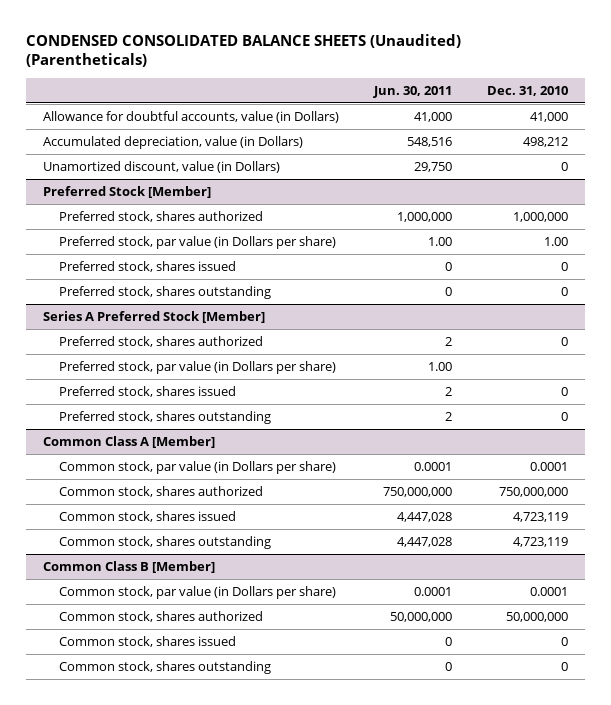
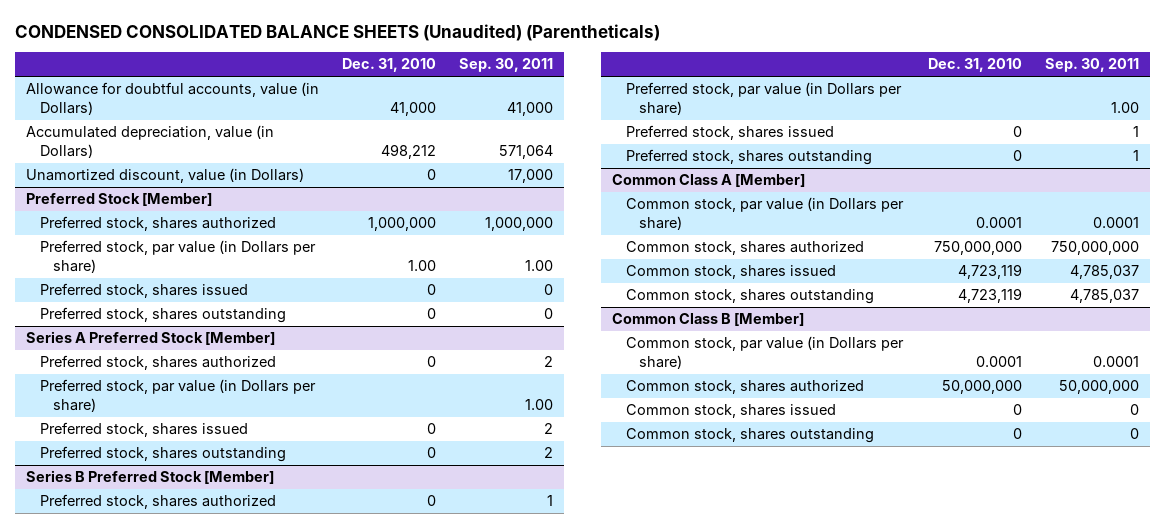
[372,85,452,98] Jun. 30, 2011 -> none
none -> [458,58,553,73] Sep. 30, 2011
none -> [26,470,275,485] Series B Preferred Stock [Member]
none -> [39,494,276,510] Preferred stock, shares authorized
none -> [625,82,902,116] Preferred stock, par value (in Dollars per share)
none -> [625,125,834,141] Preferred stock, shares issued
none -> [625,149,872,166] Preferred stock, shares outstanding

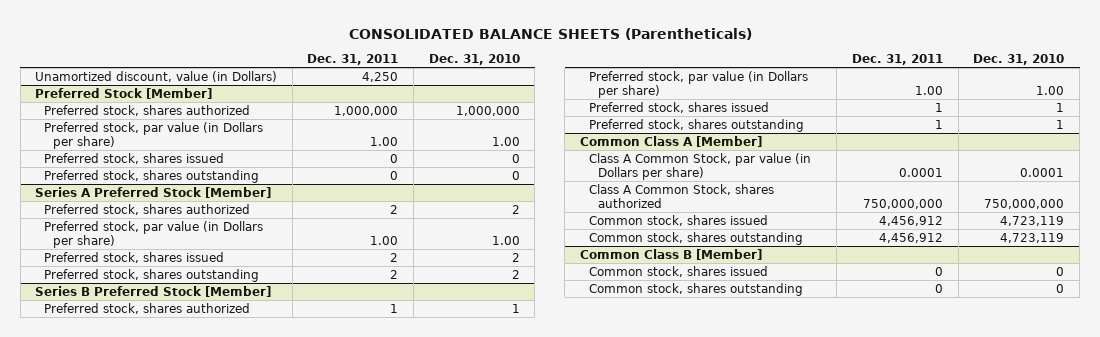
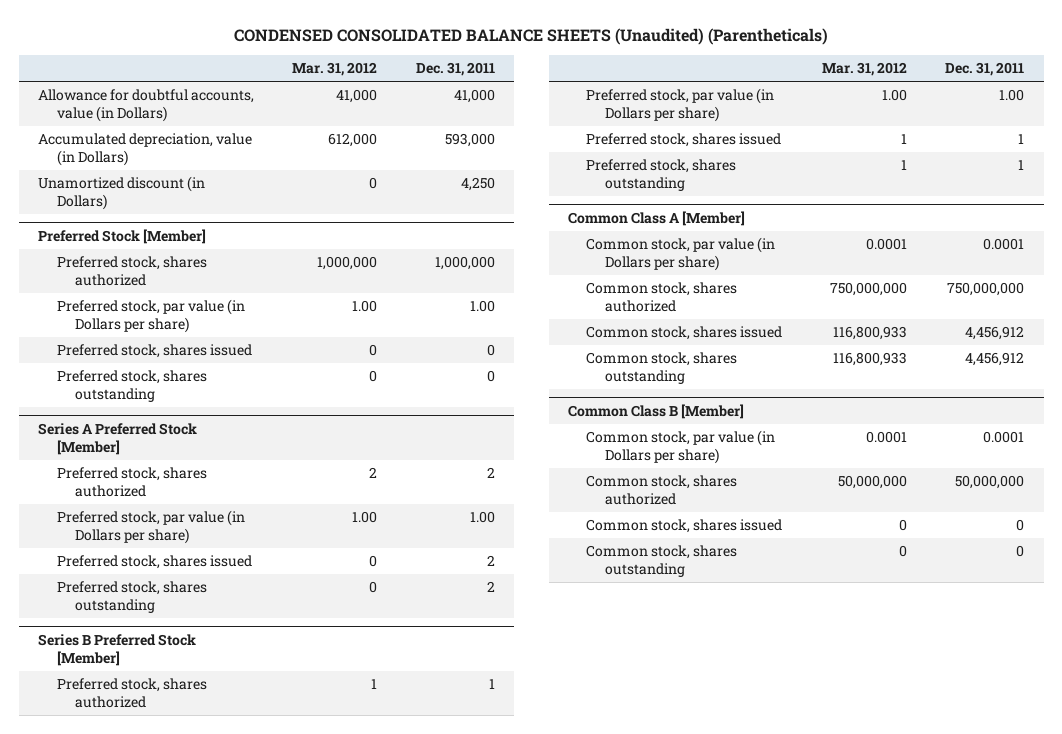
[348,27,752,40] CONSOLIDATED BALANCE SHEETS (Parentheticals) -> [234,27,829,45] CONDENSED CONSOLIDATED BALANCE SHEETS (Unaudited) (Parentheticals)
[428,54,520,66] Dec. 31, 2010 -> none
none -> [292,61,378,76] Mar. 31, 2012
none -> [38,89,255,123] Allowance for doubtful accounts, value (in Dollars)
none -> [38,133,253,167] Accumulated depreciation, value (in Dollars)
[35,70,278,82] Unamortized discount, value (in Dollars) -> [38,176,206,211] Unamortized discount (in Dollars)
[588,152,811,180] Class A Common Stock, par value (in Dollars per share) -> [586,237,776,272] Common stock, par value (in Dollars per share)
[588,183,774,208] Class A Common Stock, shares authorized -> [586,282,738,313] Common stock, shares authorized
none -> [586,430,776,465] Common stock, par value (in Dollars per share)
none -> [586,475,738,506] Common stock, shares authorized

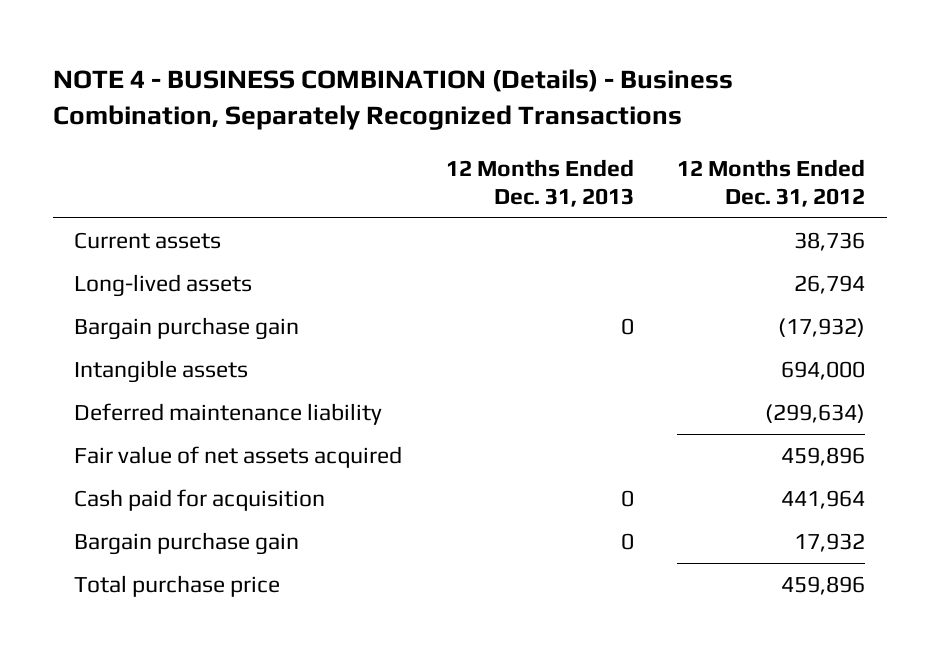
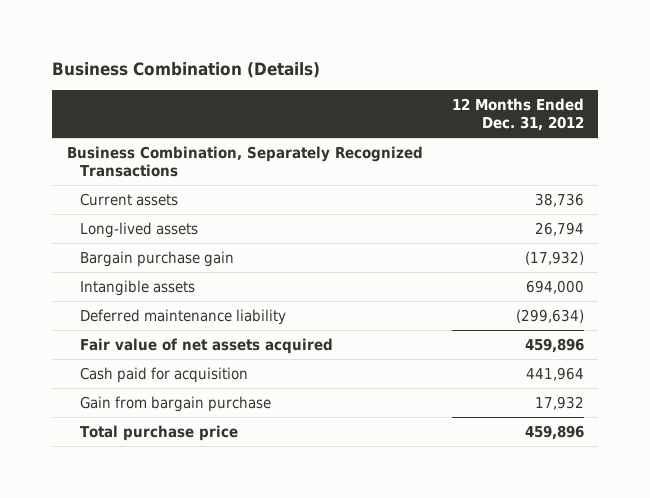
[52,69,733,130] NOTE 4 - BUSINESS COMBINATION (Details) - Business Combination, Separately Recognized Transactions -> [52,62,321,79] Business Combination (Details)
[445,158,634,208] 12 Months Ended Dec. 31, 2013 -> none
none -> [66,145,423,177] Business Combination, Separately Recognized Transactions
[74,531,300,555] Bargain purchase gain -> [79,395,271,412] Gain from bargain purchase

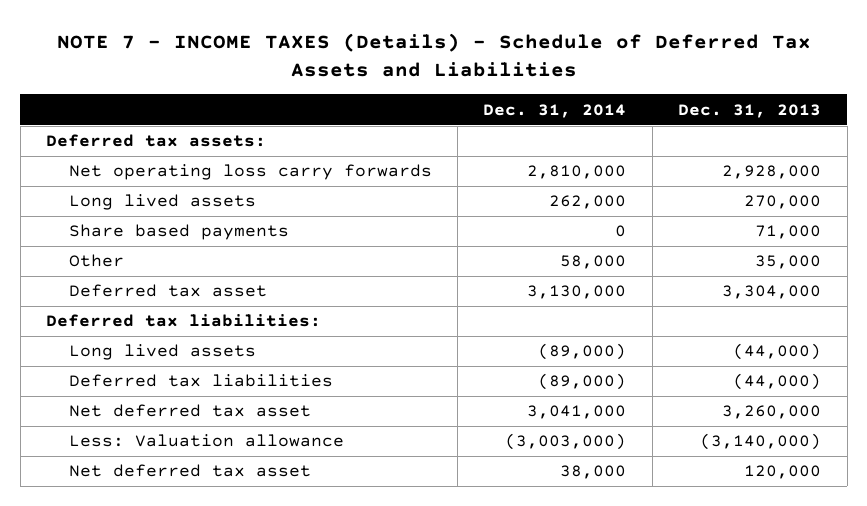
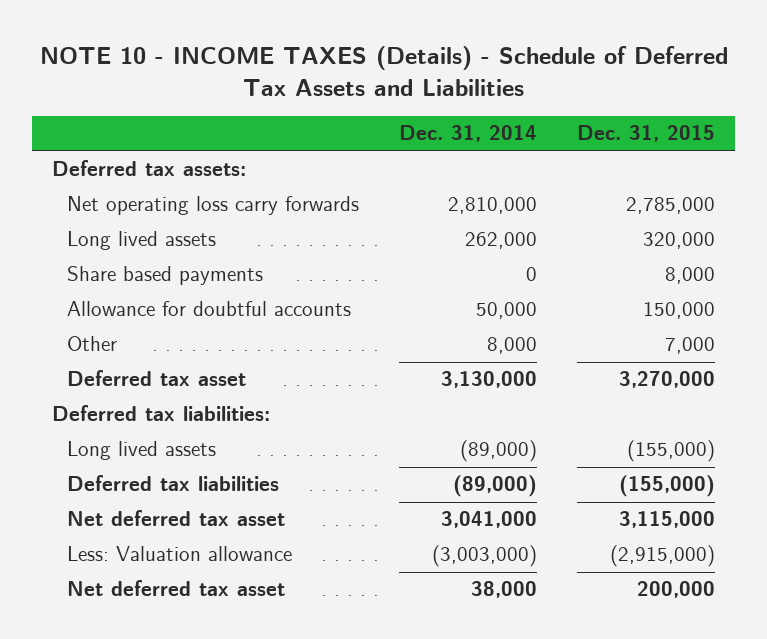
[56,33,811,78] NOTE 7 - INCOME TAXES (Details) - Schedule of Deferred Tax Assets and Liabilities -> [39,45,728,96] NOTE 10 - INCOME TAXES (Details) - Schedule of Deferred Tax Assets and Liabilities
[678,103,822,118] Dec. 31, 2013 -> none
none -> [577,125,716,143] Dec. 31, 2015
none -> [66,301,351,317] Allowance for doubtful accounts
[560,255,627,270] 58,000 -> [486,337,537,355] 8,000

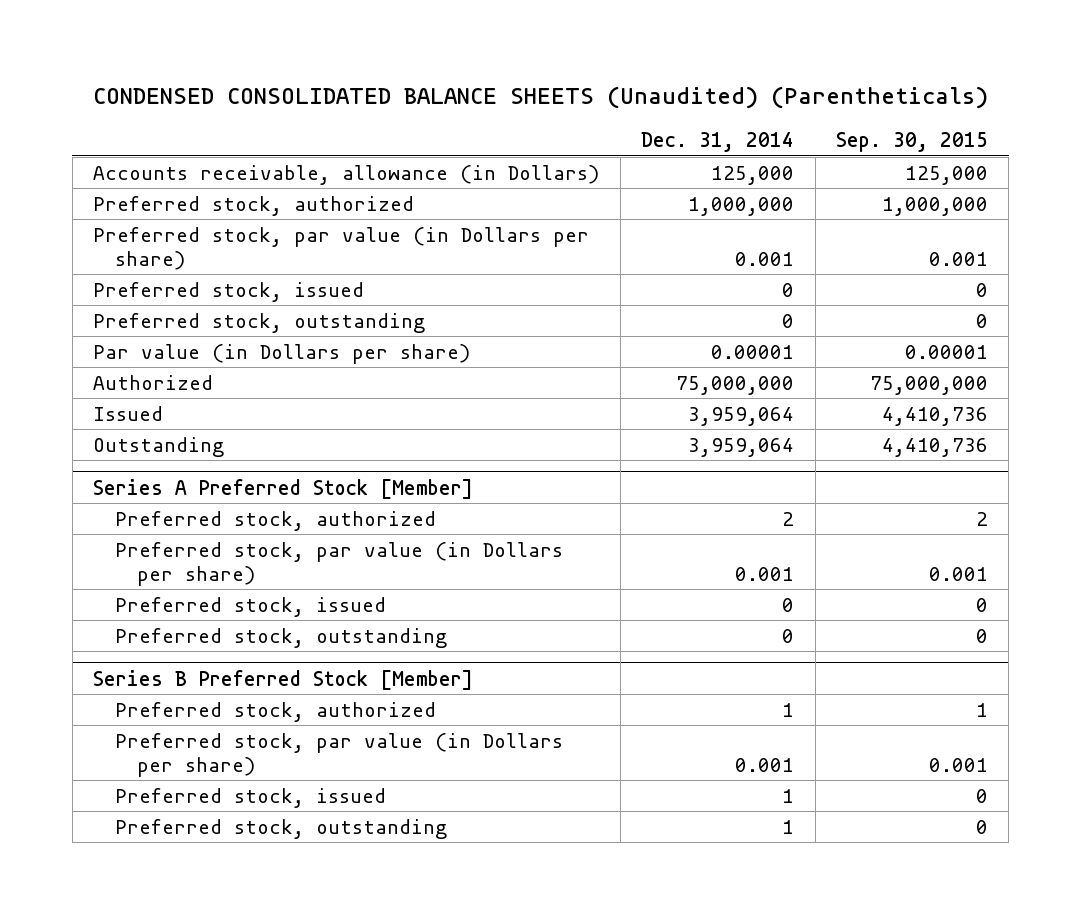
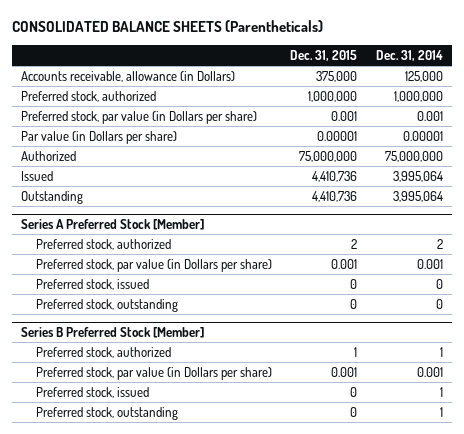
[92,86,988,110] CONDENSED CONSOLIDATED BALANCE SHEETS (Unaudited) (Parentheticals) -> [11,20,323,33] CONSOLIDATED BALANCE SHEETS (Parentheticals)
[835,132,988,153] Sep. 30, 2015 -> none
none -> [290,50,358,62] Dec. 31, 2015
[93,281,365,302] Preferred stock, issued -> none
[93,312,426,333] Preferred stock, outstanding -> none
[688,406,795,426] 3,959,064 -> [392,170,443,182] 3,995,064
[688,437,795,457] 3,959,064 -> [392,190,443,202] 3,995,064

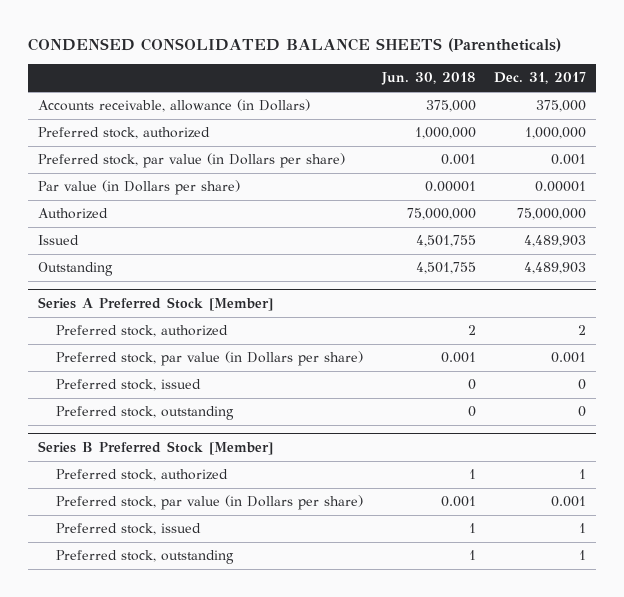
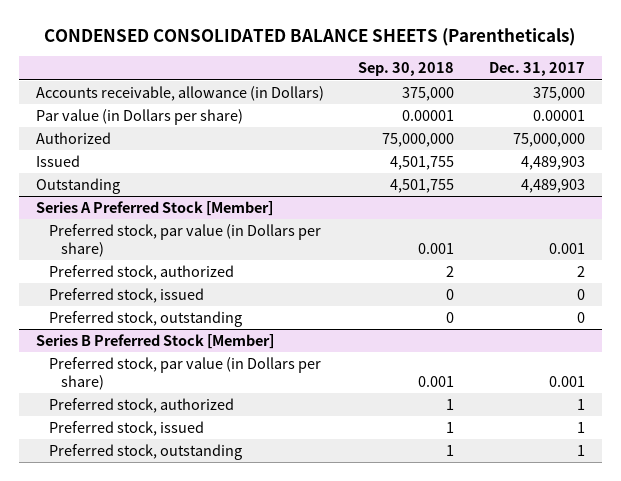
[380,72,476,86] Jun. 30, 2018 -> none
none -> [358,62,455,77] Sep. 30, 2018
[37,127,210,140] Preferred stock, authorized -> none
[37,153,345,169] Preferred stock, par value (in Dollars per share) -> none
[56,325,229,338] Preferred stock, authorized -> [48,265,234,281] Preferred stock, authorized
[56,469,229,482] Preferred stock, authorized -> [48,398,234,414] Preferred stock, authorized

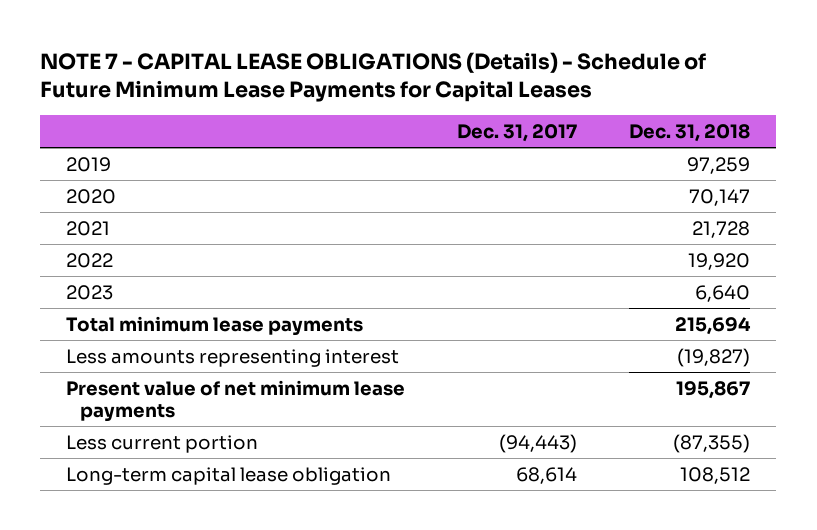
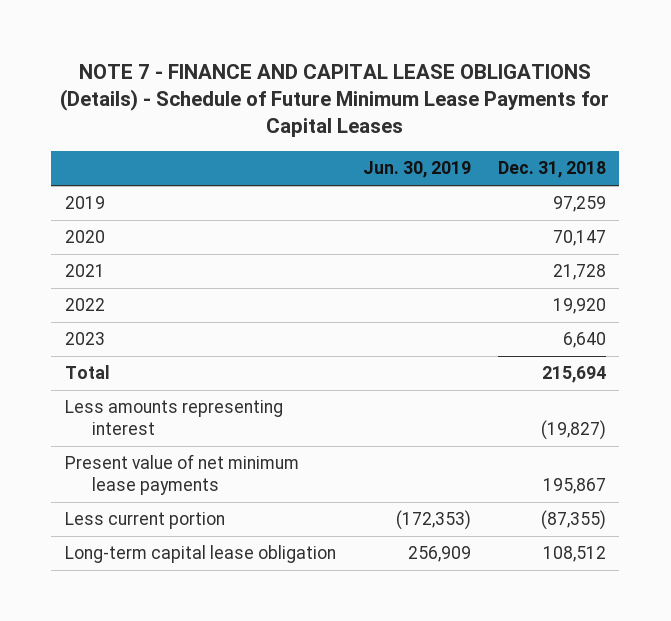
[40,51,707,103] NOTE 7 - CAPITAL LEASE OBLIGATIONS (Details) - Schedule of Future Minimum Lease Payments for Capital Leases -> [60,63,610,138] NOTE 7 - FINANCE AND CAPITAL LEASE OBLIGATIONS (Details) - Schedule of Future Minimum Lease Payments for Capital Leases
[457,123,578,142] Dec. 31, 2017 -> none
none -> [362,161,471,179] Jun. 30, 2019
[66,315,364,336] Total minimum lease payments -> [64,365,110,380] Total

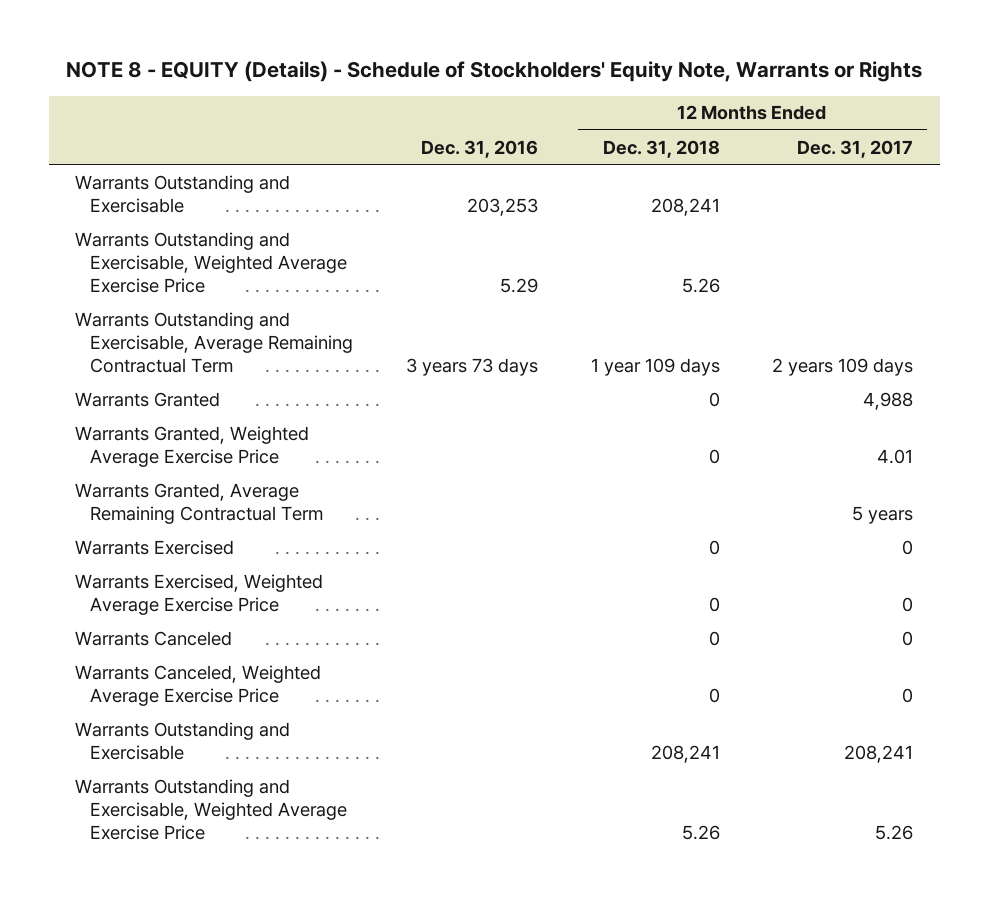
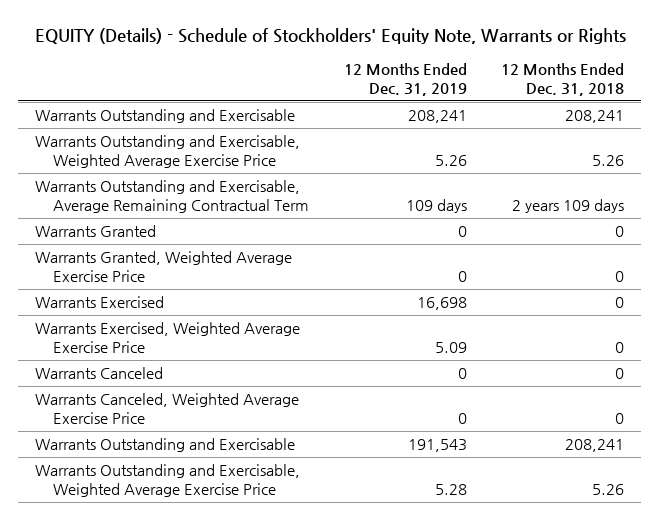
[66,61,923,83] NOTE 8 - EQUITY (Details) - Schedule of Stockholders' Equity Note, Warrants or Rights -> [34,28,626,45] EQUITY (Details) - Schedule of Stockholders' Equity Note, Warrants or Rights
[421,139,539,158] Dec. 31, 2016 -> none
[797,139,914,158] Dec. 31, 2017 -> none
none -> [343,63,467,97] 12 Months Ended Dec. 31, 2019
[590,357,720,376] 1 year 109 days -> [512,198,625,213] 2 years 109 days
[75,482,324,524] Warrants Granted, Average Remaining Contractual Term -> none

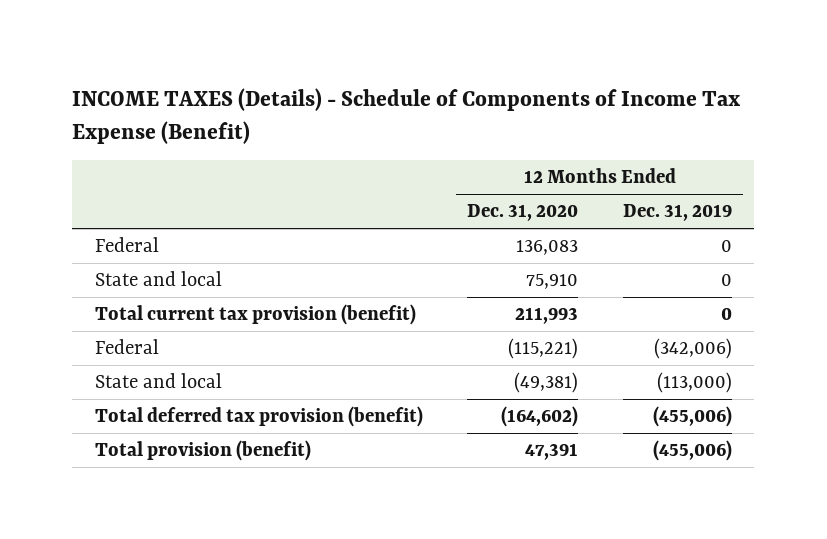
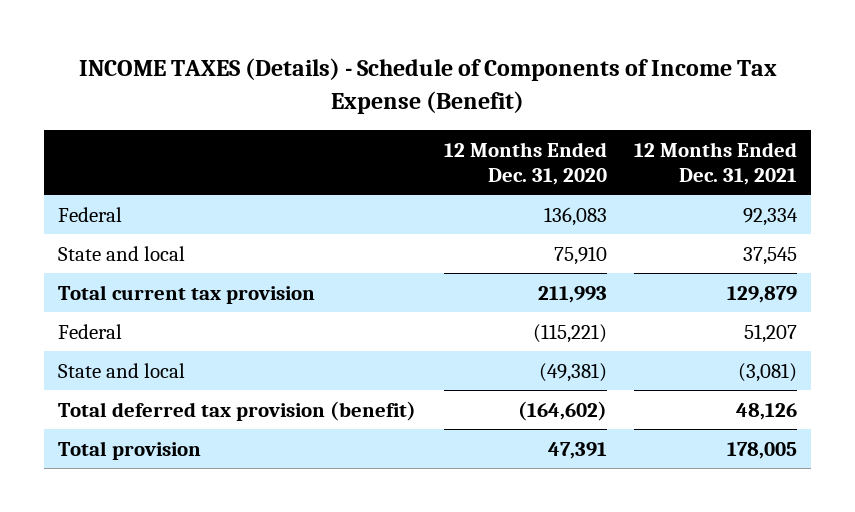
[623,204,733,222] Dec. 31, 2019 -> none
none -> [634,141,798,185] 12 Months Ended Dec. 31, 2021
[94,304,416,326] Total current tax provision (benefit) -> [57,284,315,304] Total current tax provision
[94,440,311,462] Total provision (benefit) -> [57,440,201,460] Total provision

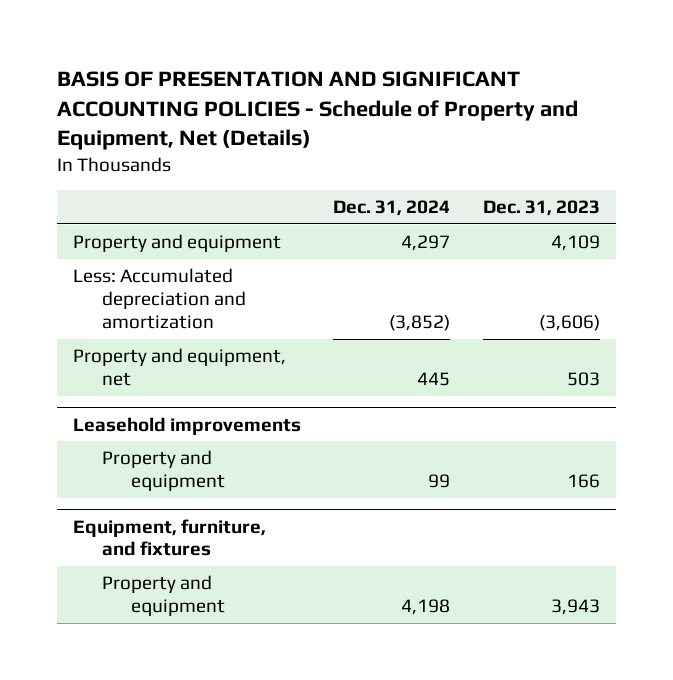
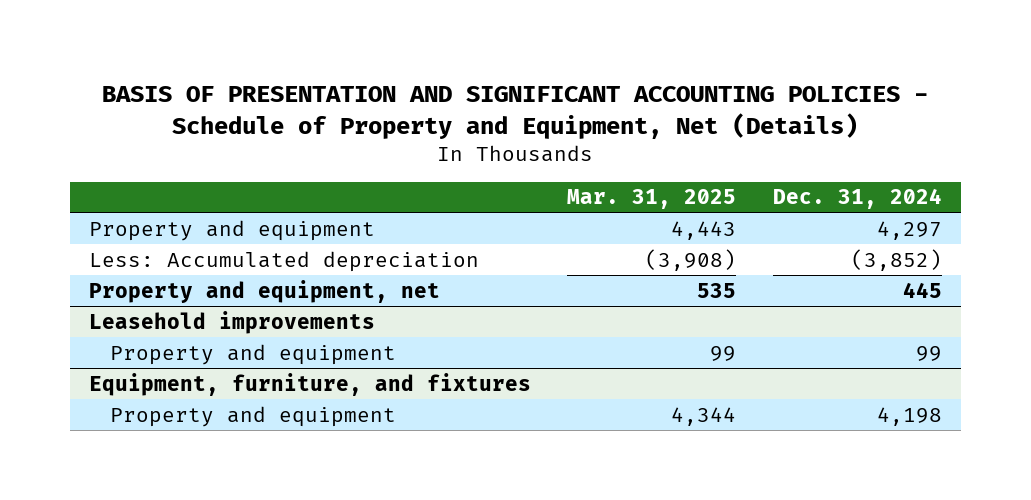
[482,199,600,216] Dec. 31, 2023 -> none
none -> [567,189,737,210] Mar. 31, 2025
[72,268,247,329] Less: Accumulated depreciation and amortization -> [88,250,479,272] Less: Accumulated depreciation

